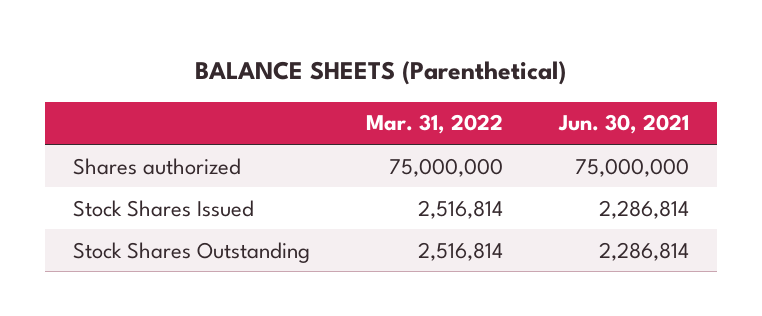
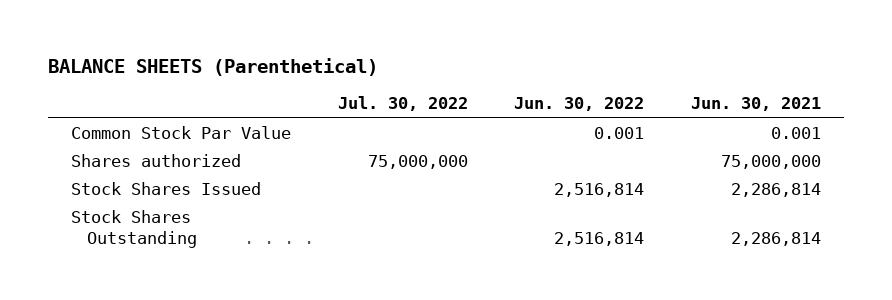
[366,114,504,135] Mar. 31, 2022 -> none
none -> [337,96,468,112] Jul. 30, 2022
none -> [514,97,645,112] Jun. 30, 2022
none -> [71,126,292,140] Common Stock Par Value

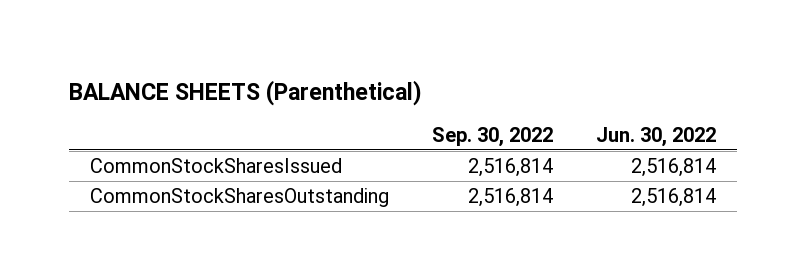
[337,96,468,112] Jul. 30, 2022 -> none
[691,97,822,112] Jun. 30, 2021 -> none
none -> [431,127,553,148] Sep. 30, 2022
[71,126,292,140] Common Stock Par Value -> none
[71,154,242,168] Shares authorized -> none
[71,182,262,196] Stock Shares Issued -> [89,157,342,173] CommonStockSharesIssued
[71,210,198,248] Stock Shares Outstanding -> [89,187,389,207] CommonStockSharesOutstanding

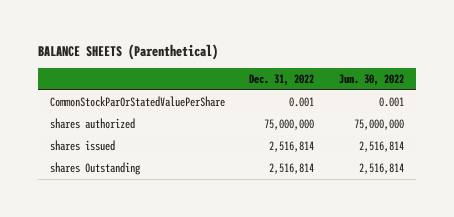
[431,127,553,148] Sep. 30, 2022 -> none
none -> [249,74,315,87] Dec. 31, 2022
none -> [49,96,225,108] CommonStockParOrStatedValuePerShare
none -> [49,118,135,130] shares authorized
[89,157,342,173] CommonStockSharesIssued -> [49,140,115,152] shares issued
[89,187,389,207] CommonStockSharesOutstanding -> [49,162,141,176] shares Outstanding

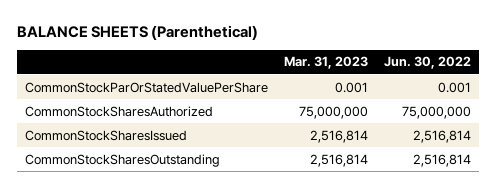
[249,74,315,87] Dec. 31, 2022 -> none
none -> [283,56,368,70] Mar. 31, 2023
[49,118,135,130] shares authorized -> [24,105,213,117] CommonStockSharesAuthorized
[49,140,115,152] shares issued -> [24,129,187,141] CommonStockSharesIssued
[49,162,141,176] shares Outstanding -> [24,153,220,167] CommonStockSharesOutstanding

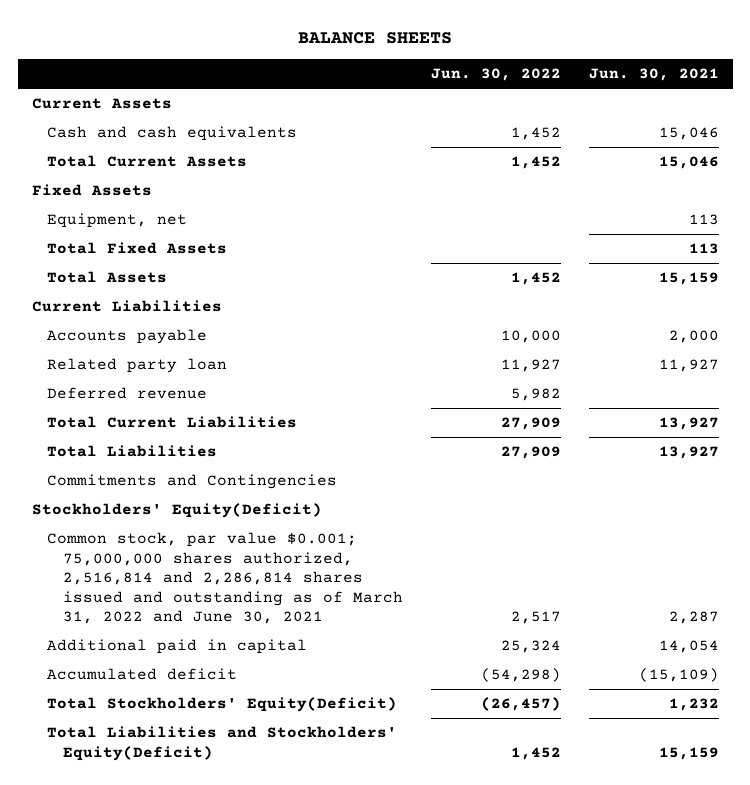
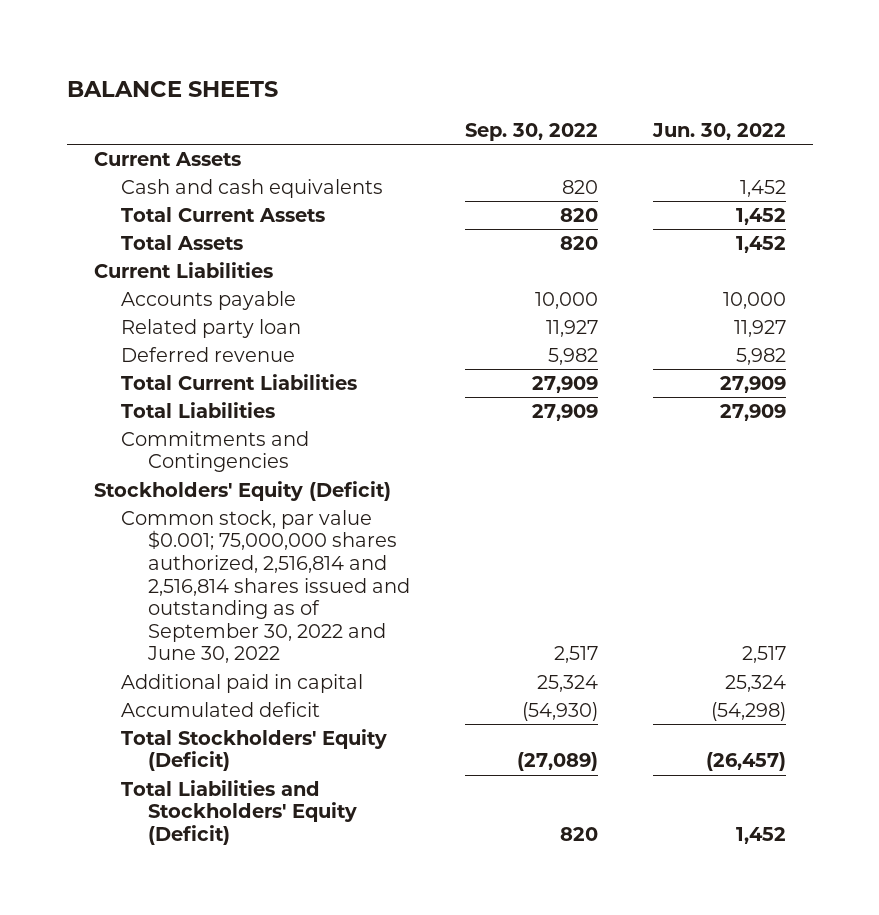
[588,68,719,82] Jun. 30, 2021 -> none
none -> [464,122,598,141] Sep. 30, 2022
[31,184,152,197] Fixed Assets -> none
[47,213,188,229] Equipment, net -> none
[47,242,228,255] Total Fixed Assets -> none
[31,503,322,519] Stockholders' Equity(Deficit) -> [93,480,391,501] Stockholders' Equity (Deficit)
[47,532,403,624] Common stock, par value $0.001; 75,000,000 shares authorized, 2,516,814 and 2,286,814 shares issued and outstanding as of March 31, 2022 and June 30, 2021 -> [121,509,411,664] Common stock, par value $0.001; 75,000,000 shares authorized, 2,516,814 and 2,516,814 shares issued and outstanding as of September 30, 2022 and June 30, 2022
[47,697,398,713] Total Stockholders' Equity(Deficit) -> [121,728,388,772] Total Stockholders' Equity (Deficit)
[47,726,398,761] Total Liabilities and Stockholders' Equity(Deficit) -> [121,779,358,845] Total Liabilities and Stockholders' Equity (Deficit)

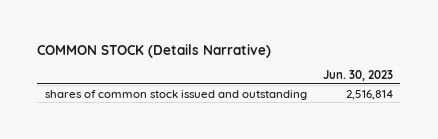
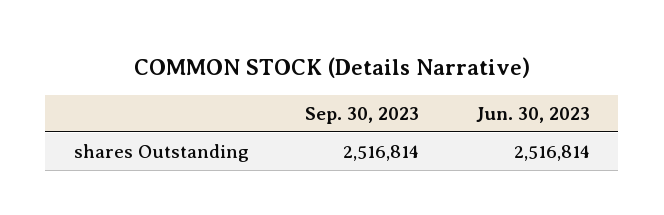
none -> [305,106,420,124] Sep. 30, 2023
[44,89,307,100] shares of common stock issued and outstanding -> [73,144,249,163] shares Outstanding

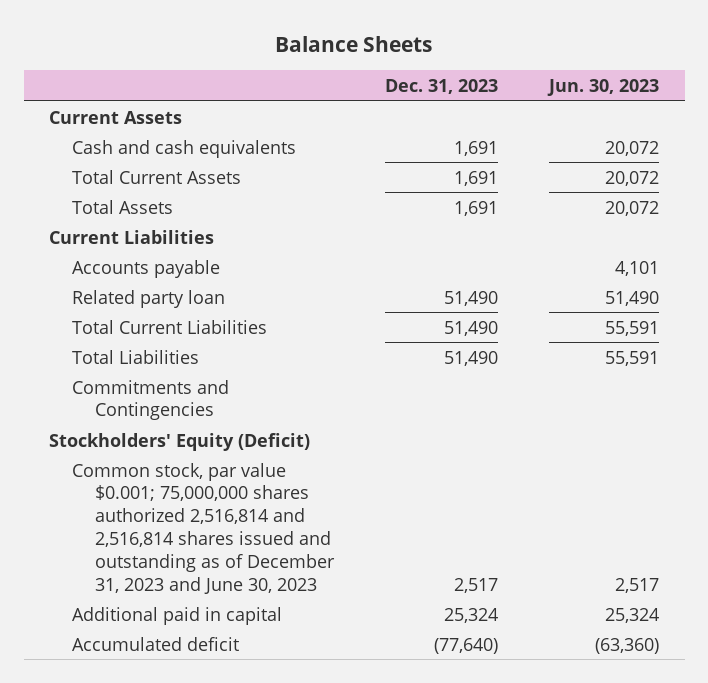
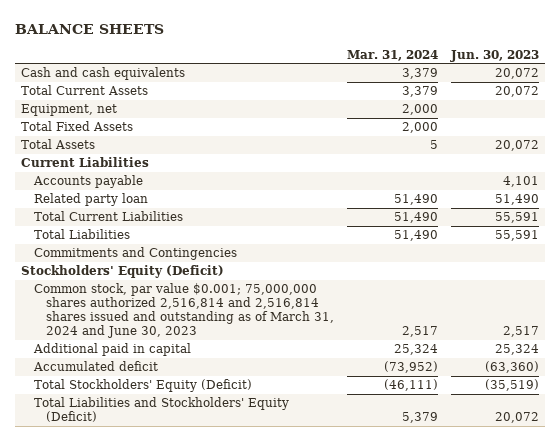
[275,36,433,53] Balance Sheets -> [14,23,164,34] BALANCE SHEETS
[384,78,498,94] Dec. 31, 2023 -> none
none -> [346,49,438,61] Mar. 31, 2024
[49,110,183,124] Current Assets -> none
none -> [21,104,118,117] Equipment, net
none -> [21,121,134,132] Total Fixed Assets
[72,462,335,594] Common stock, par value $0.001; 75,000,000 shares authorized 2,516,814 and 2,516,814 shares issued and outstanding as of December 31, 2023 and June 30, 2023 -> [33,283,334,339] Common stock, par value $0.001; 75,000,000 shares authorized 2,516,814 and 2,516,814 shares issued and outstanding as of March 31, 2024 and June 30, 2023
none -> [33,379,252,393] Total Stockholders' Equity (Deficit)
none -> [33,397,289,423] Total Liabilities and Stockholders' Equity (Deficit)

